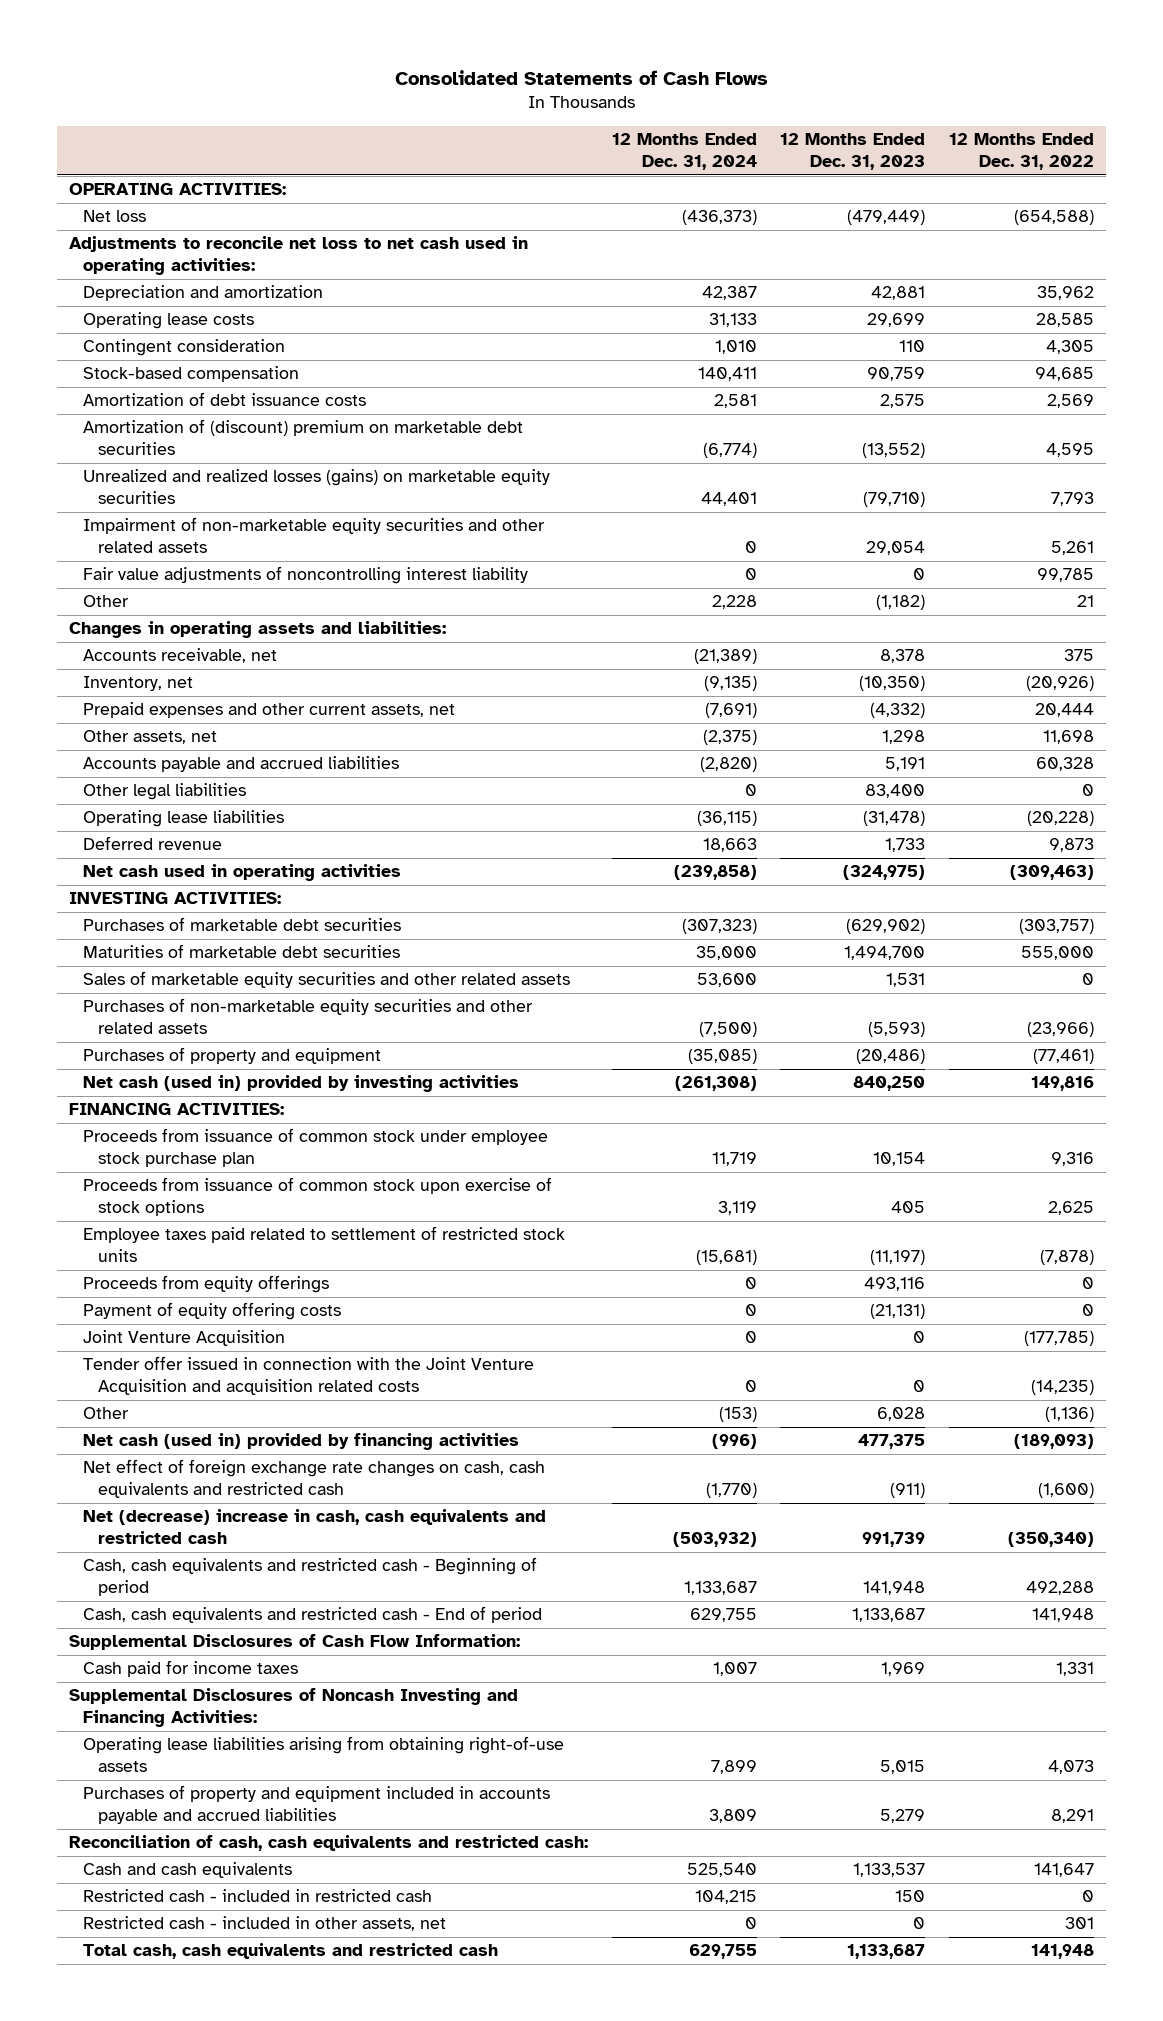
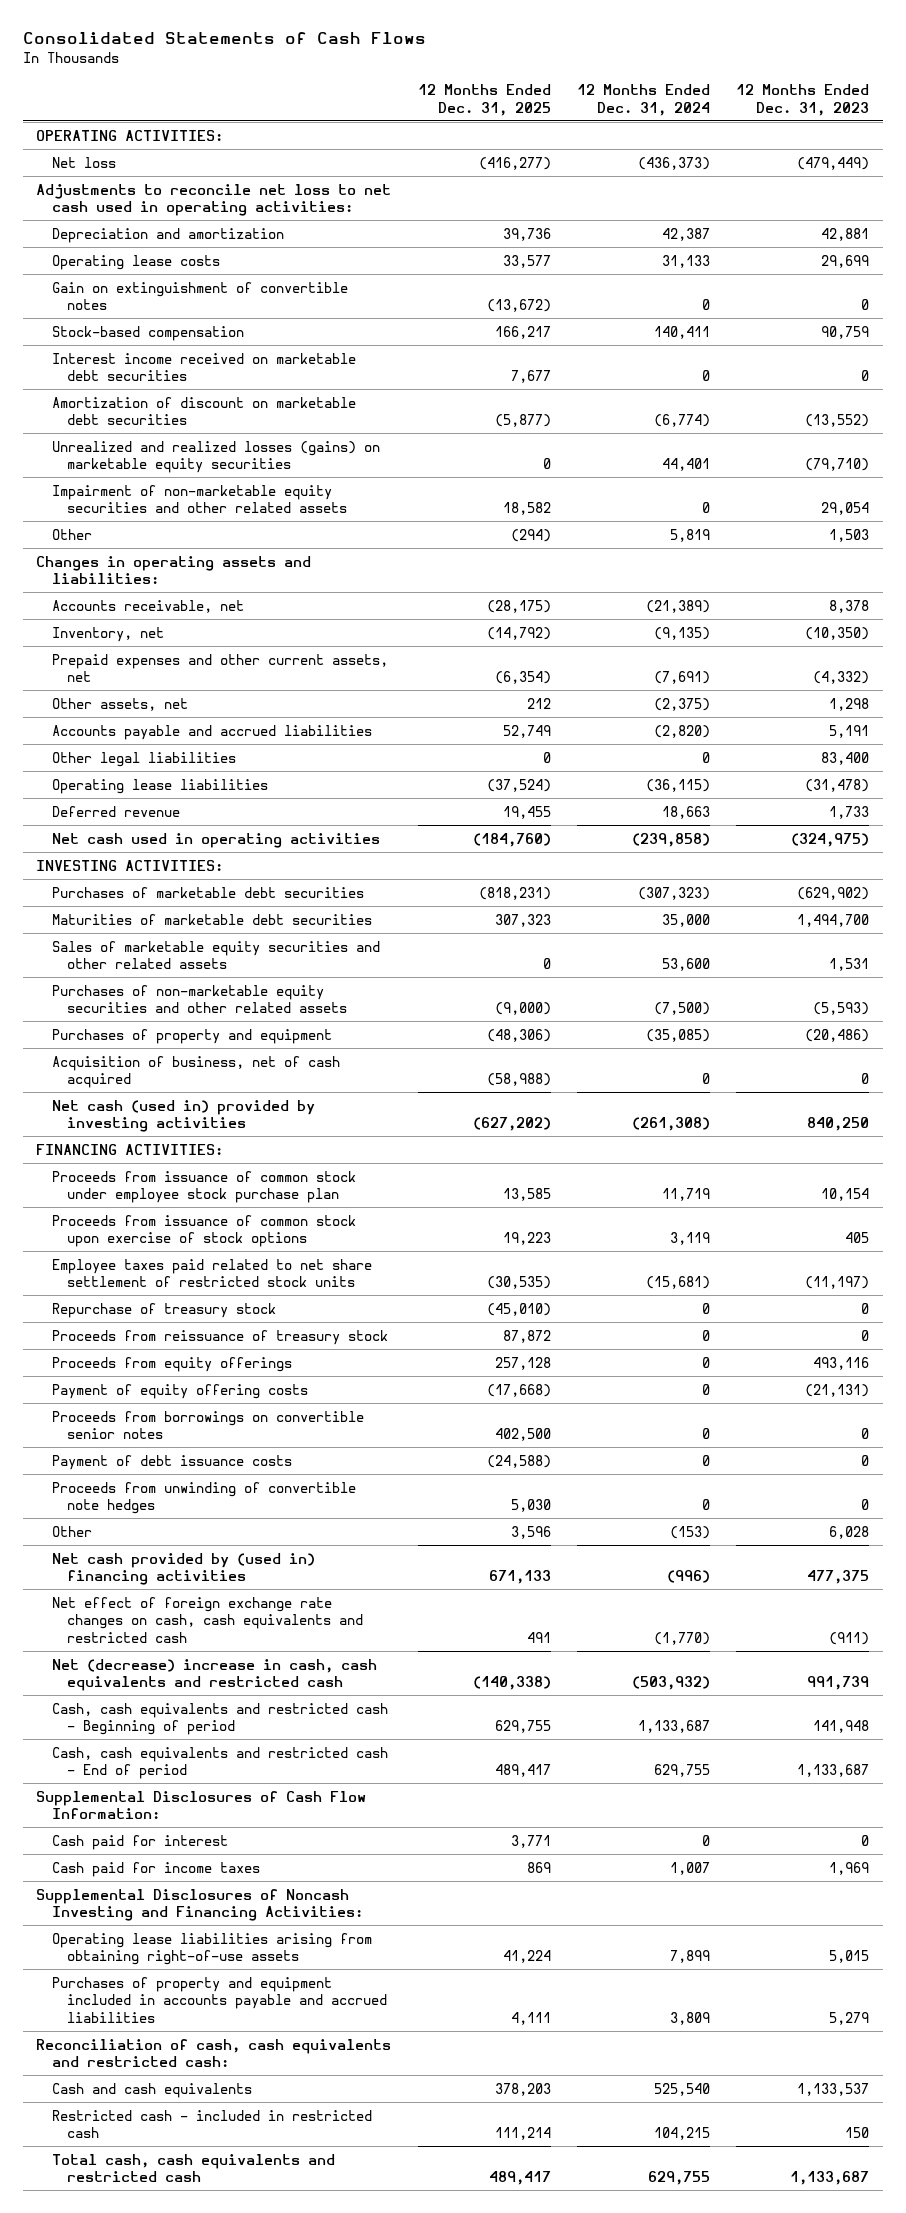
[948,133,1094,171] 12 Months Ended Dec. 31, 2022 -> none
none -> [417,83,551,116] 12 Months Ended Dec. 31, 2025
[83,339,286,357] Contingent consideration -> none
none -> [51,281,348,311] Gain on extinguishment of convertible notes
[83,392,367,407] Amortization of debt issuance costs -> none
none -> [51,352,356,382] Interest income received on marketable debt securities
[83,419,524,456] Amortization of (discount) premium on marketable debt securities -> [51,396,356,426] Amortization of discount on marketable debt securities
[83,566,529,585] Fair value adjustments of noncontrolling interest liability -> none
[711,595,757,610] 2,228 -> [670,528,711,542] 5,819
[876,595,926,611] (1,182) -> [829,528,870,542] 1,503
none -> [51,1055,340,1089] Acquisition of business, net of cash acquired
[83,1226,566,1263] Employee taxes paid related to settlement of restricted stock units -> [51,1258,372,1288] Employee taxes paid related to net share settlement of restricted stock units
none -> [51,1302,276,1318] Repurchase of treasury stock
none -> [51,1329,388,1345] Proceeds from reissuance of treasury stock
[83,1330,286,1347] Joint Venture Acquisition -> none
[83,1356,535,1396] Tender offer issued in connection with the Joint Venture Acquisition and acquisition related costs -> none
none -> [51,1410,364,1440] Proceeds from borrowings on convertible senior notes
none -> [51,1454,292,1470] Payment of debt issuance costs
none -> [51,1481,356,1515] Proceeds from unwinding of convertible note hedges
[83,1433,520,1451] Net cash (used in) provided by financing activities -> [51,1552,315,1586] Net cash provided by (used in) financing activities
none -> [51,1834,228,1850] Cash paid for interest
[83,1916,447,1932] Restricted cash - included in other assets, net -> none

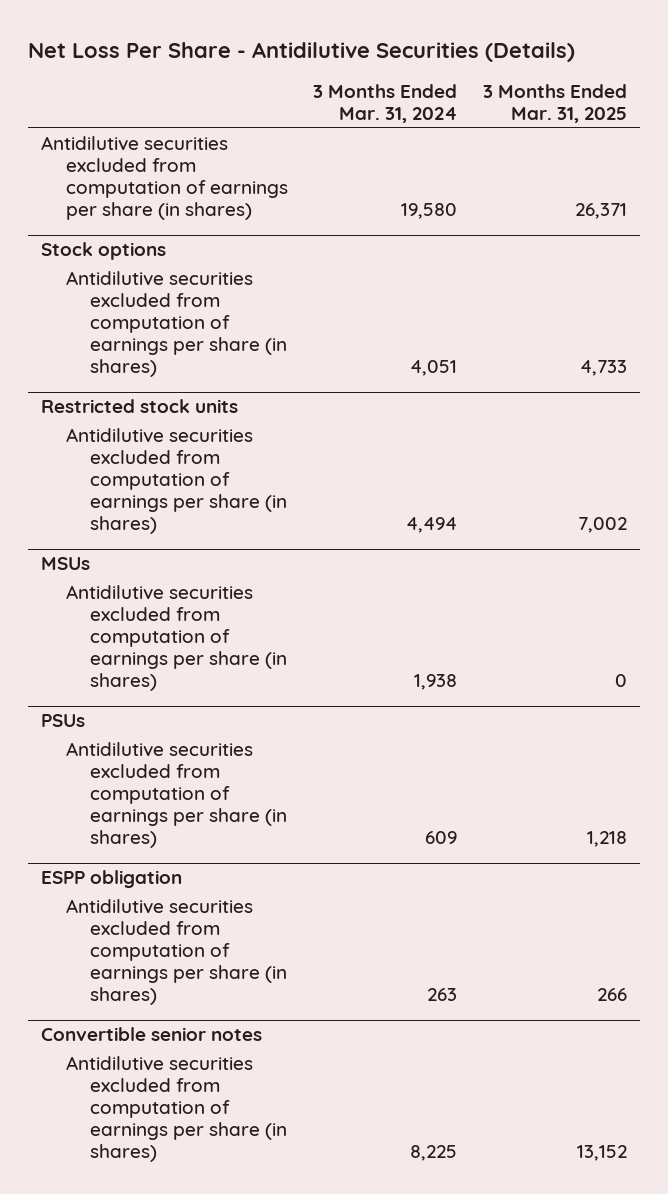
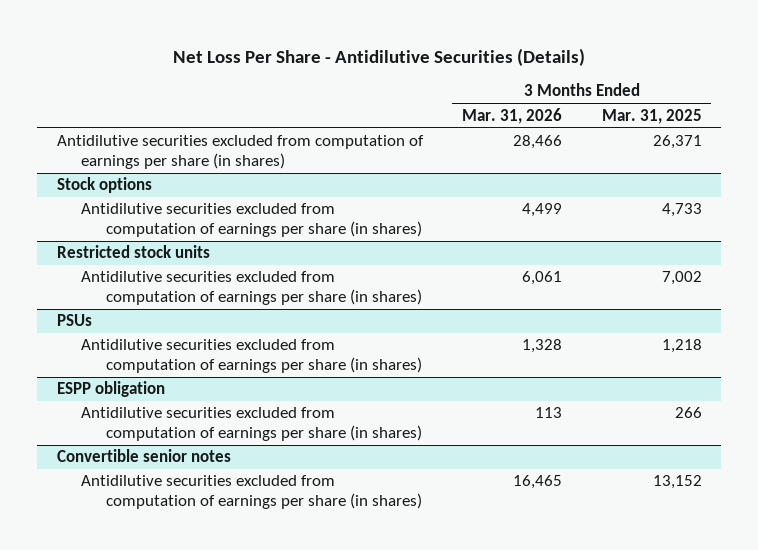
[313,83,458,123] 3 Months Ended Mar. 31, 2024 -> none
none -> [462,107,563,124] Mar. 31, 2026
[40,557,90,571] MSUs -> none
[65,585,288,692] Antidilutive securities excluded from computation of earnings per share (in shares) -> none

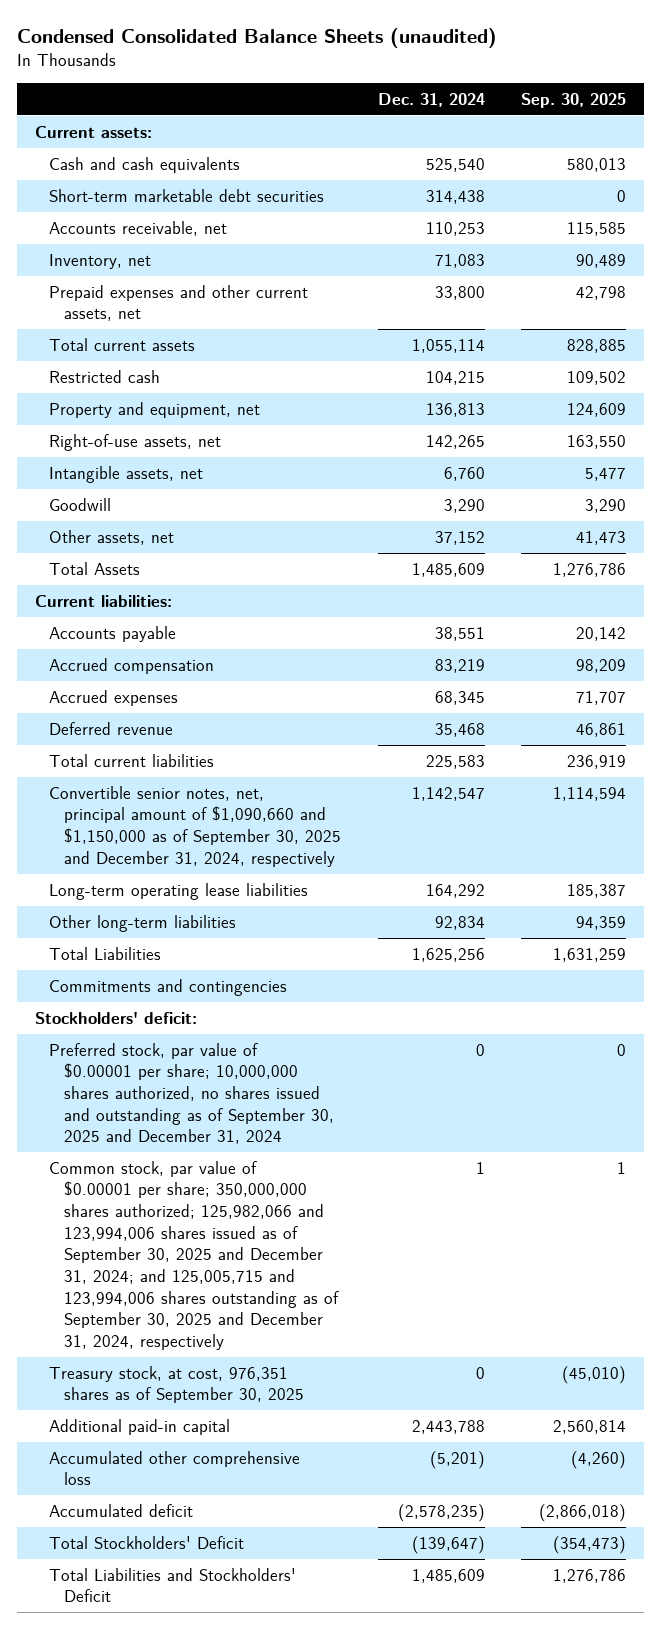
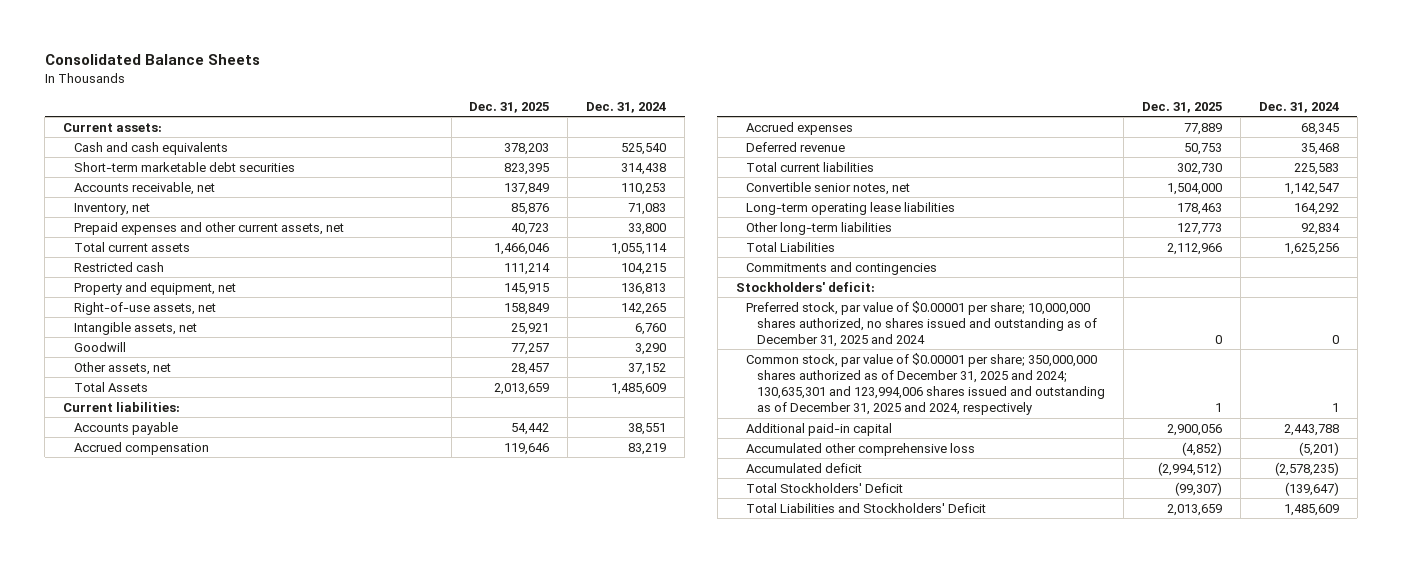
[16,27,497,48] Condensed Consolidated Balance Sheets (unaudited) -> [44,54,260,66] Consolidated Balance Sheets
[521,92,627,108] Sep. 30, 2025 -> none
none -> [469,101,550,113] Dec. 31, 2025
[49,785,341,867] Convertible senior notes, net, principal amount of $1,090,660 and $1,150,000 as of September 30, 2025 and December 31, 2024, respectively -> [746,181,911,195] Convertible senior notes, net
[49,1365,304,1404] Treasury stock, at cost, 976,351 shares as of September 30, 2025 -> none
[49,1042,334,1145] Preferred stock, par value of $0.00001 per share; 10,000,000 shares authorized, no shares issued and outstanding as of September 30, 2025 and December 31, 2024 -> [746,300,1098,347] Preferred stock, par value of $0.00001 per share; 10,000,000 shares authorized, no shares issued and outstanding as of December 31, 2025 and 2024
[49,1160,339,1350] Common stock, par value of $0.00001 per share; 350,000,000 shares authorized; 125,982,066 and 123,994,006 shares issued as of September 30, 2025 and December 31, 2024; and 125,005,715 and 123,994,006 shares outstanding as of September 30, 2025 and December 31, 2024, respectively -> [746,352,1106,416] Common stock, par value of $0.00001 per share; 350,000,000 shares authorized as of December 31, 2025 and 2024; 130,635,301 and 123,994,006 shares issued and outstanding as of December 31, 2025 and 2024, respectively

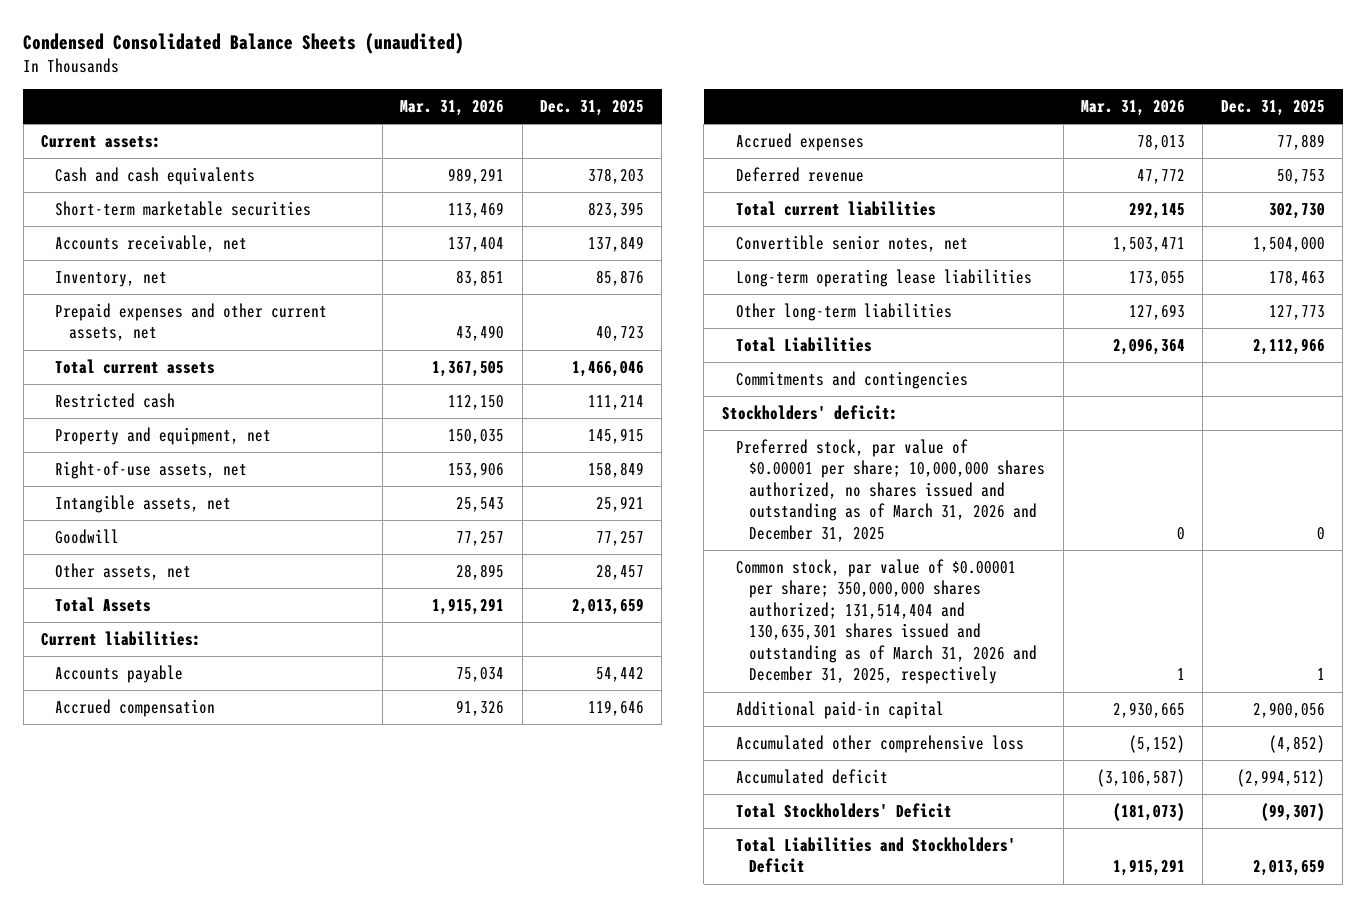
[44,54,260,66] Consolidated Balance Sheets -> [23,33,465,55] Condensed Consolidated Balance Sheets (unaudited)
[586,101,667,113] Dec. 31, 2024 -> none
none -> [400,99,505,116] Mar. 31, 2026
[73,161,295,172] Short-term marketable debt securities -> [54,201,311,217] Short-term marketable securities
[746,300,1098,347] Preferred stock, par value of $0.00001 per share; 10,000,000 shares authorized, no shares issued and outstanding as of December 31, 2025 and 2024 -> [735,439,1046,542] Preferred stock, par value of $0.00001 per share; 10,000,000 shares authorized, no shares issued and outstanding as of March 31, 2026 and December 31, 2025
[746,352,1106,416] Common stock, par value of $0.00001 per share; 350,000,000 shares authorized as of December 31, 2025 and 2024; 130,635,301 and 123,994,006 shares issued and outstanding as of December 31, 2025 and 2024, respectively -> [735,559,1038,685] Common stock, par value of $0.00001 per share; 350,000,000 shares authorized; 131,514,404 and 130,635,301 shares issued and outstanding as of March 31, 2026 and December 31, 2025, respectively

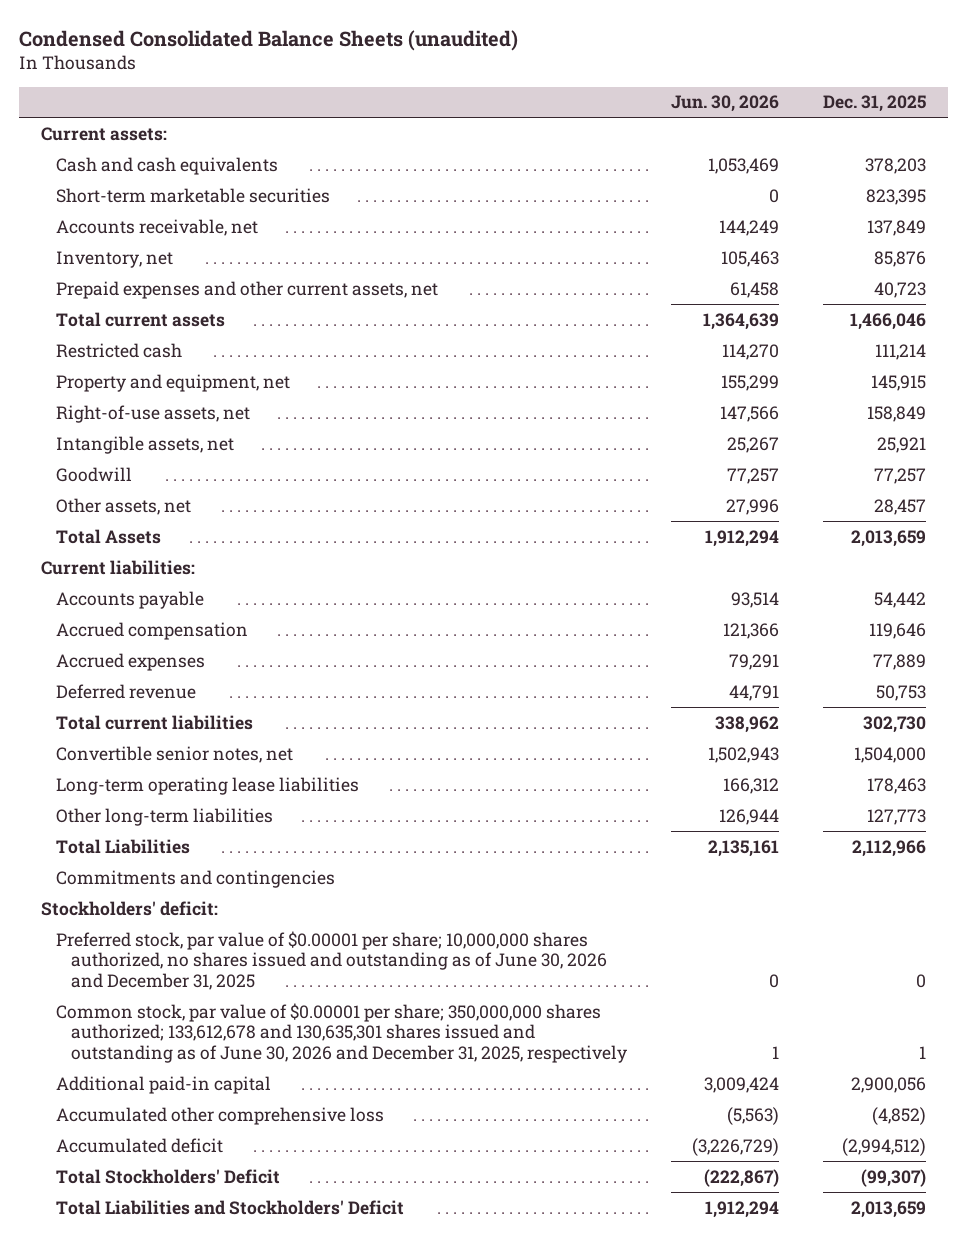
[400,99,505,116] Mar. 31, 2026 -> none
none -> [670,95,779,113] Jun. 30, 2026
[735,439,1046,542] Preferred stock, par value of $0.00001 per share; 10,000,000 shares authorized, no shares issued and outstanding as of March 31, 2026 and December 31, 2025 -> [55,930,607,991] Preferred stock, par value of $0.00001 per share; 10,000,000 shares authorized, no shares issued and outstanding as of June 30, 2026 and December 31, 2025
[735,559,1038,685] Common stock, par value of $0.00001 per share; 350,000,000 shares authorized; 131,514,404 and 130,635,301 shares issued and outstanding as of March 31, 2026 and December 31, 2025, respectively -> [55,1002,627,1064] Common stock, par value of $0.00001 per share; 350,000,000 shares authorized; 133,612,678 and 130,635,301 shares issued and outstanding as of June 30, 2026 and December 31, 2025, respectively

